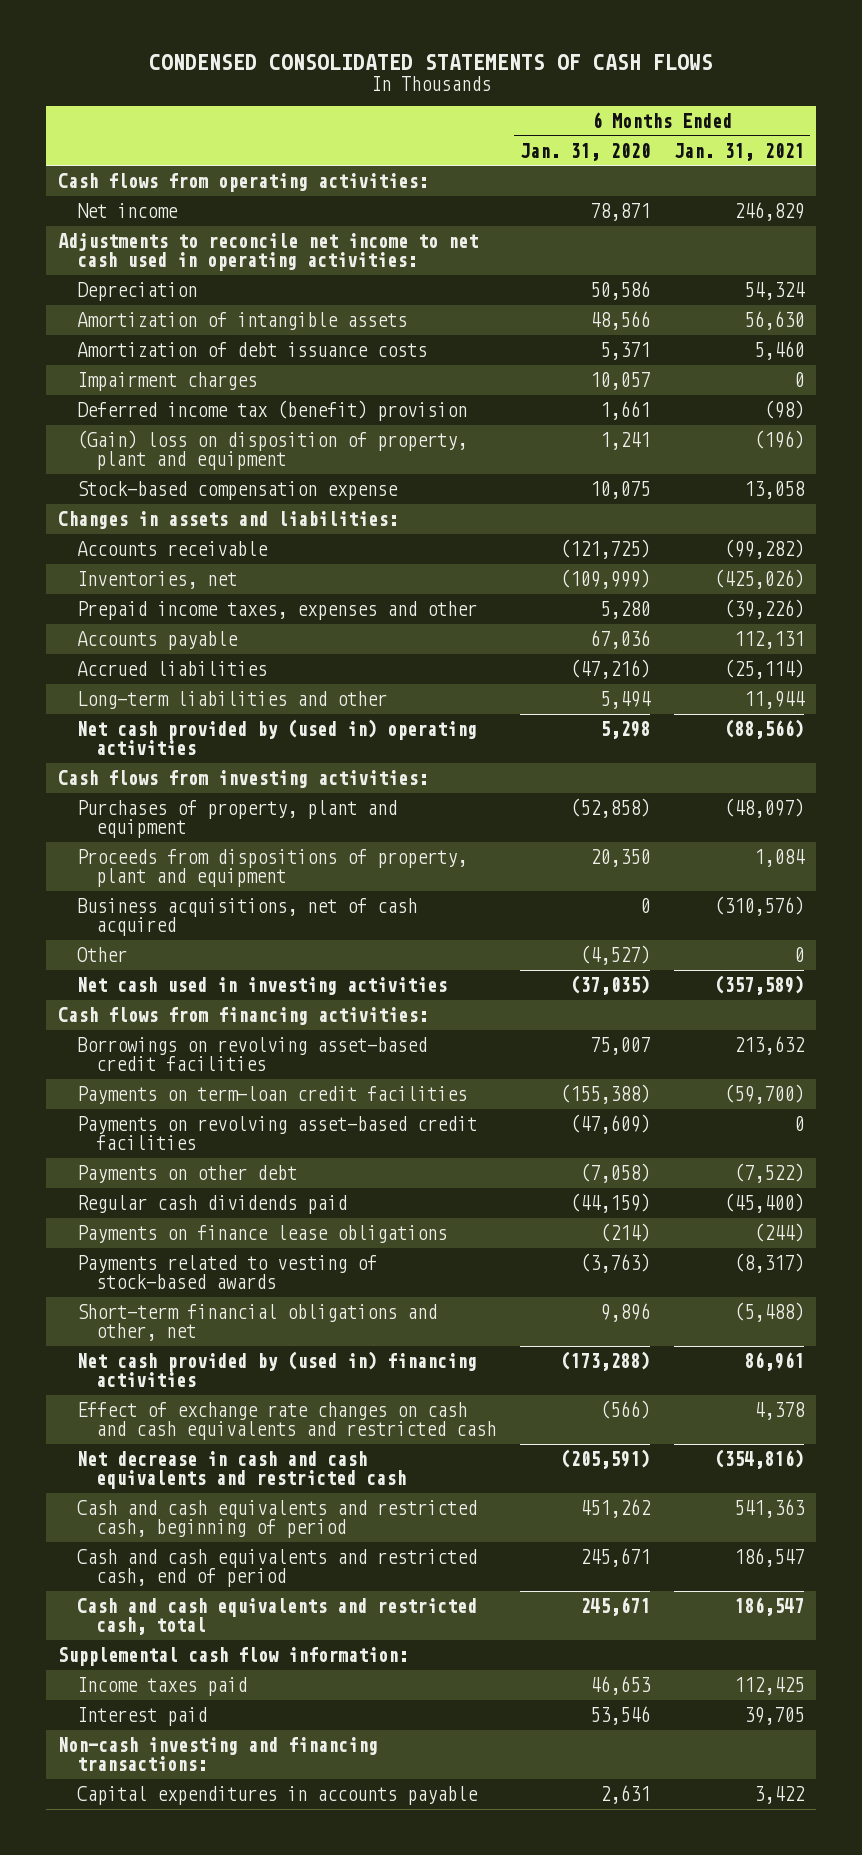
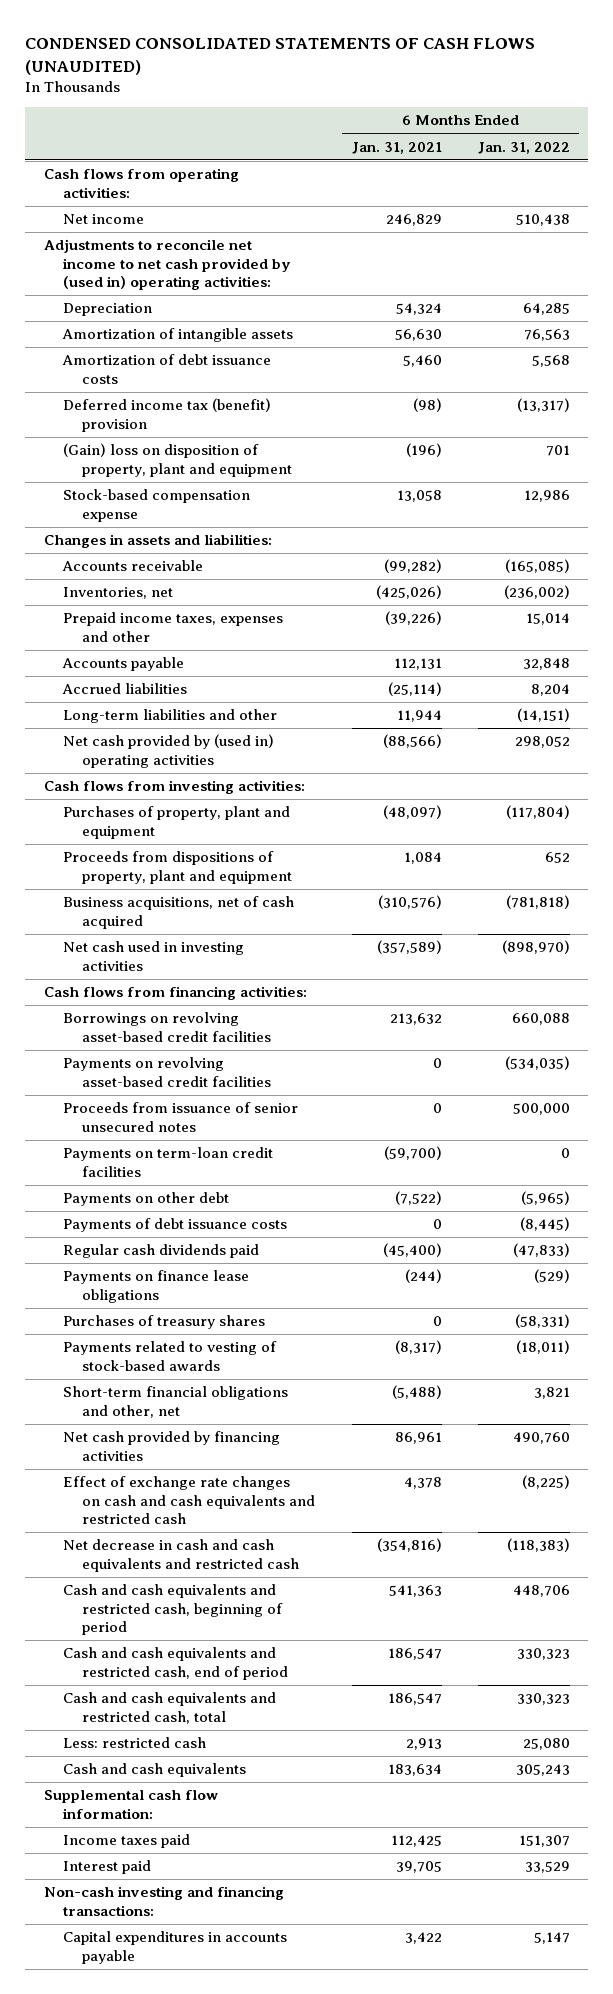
[148,54,713,71] CONDENSED CONSOLIDATED STATEMENTS OF CASH FLOWS -> [25,37,536,75] CONDENSED CONSOLIDATED STATEMENTS OF CASH FLOWS (UNAUDITED)
[520,142,651,161] Jan. 31, 2020 -> none
none -> [477,141,570,154] Jan. 31, 2022
[58,232,479,272] Adjustments to reconcile net income to net cash used in operating activities: -> [43,239,291,291] Adjustments to reconcile net income to net cash provided by (used in) operating activities:
[77,371,258,391] Impairment charges -> none
[77,946,128,962] Other -> none
none -> [62,1102,298,1132] Proceeds from issuance of senior unsecured notes
[77,1085,468,1104] Payments on term-loan credit facilities -> [62,1147,273,1177] Payments on term-loan credit facilities
none -> [62,1218,287,1233] Payments of debt issuance costs
none -> [62,1315,265,1330] Purchases of treasury shares
[77,1350,478,1388] Net cash provided by (used in) financing activities -> [62,1431,280,1461] Net cash provided by financing activities
none -> [62,1737,206,1749] Less: restricted cash
none -> [62,1763,246,1778] Cash and cash equivalents

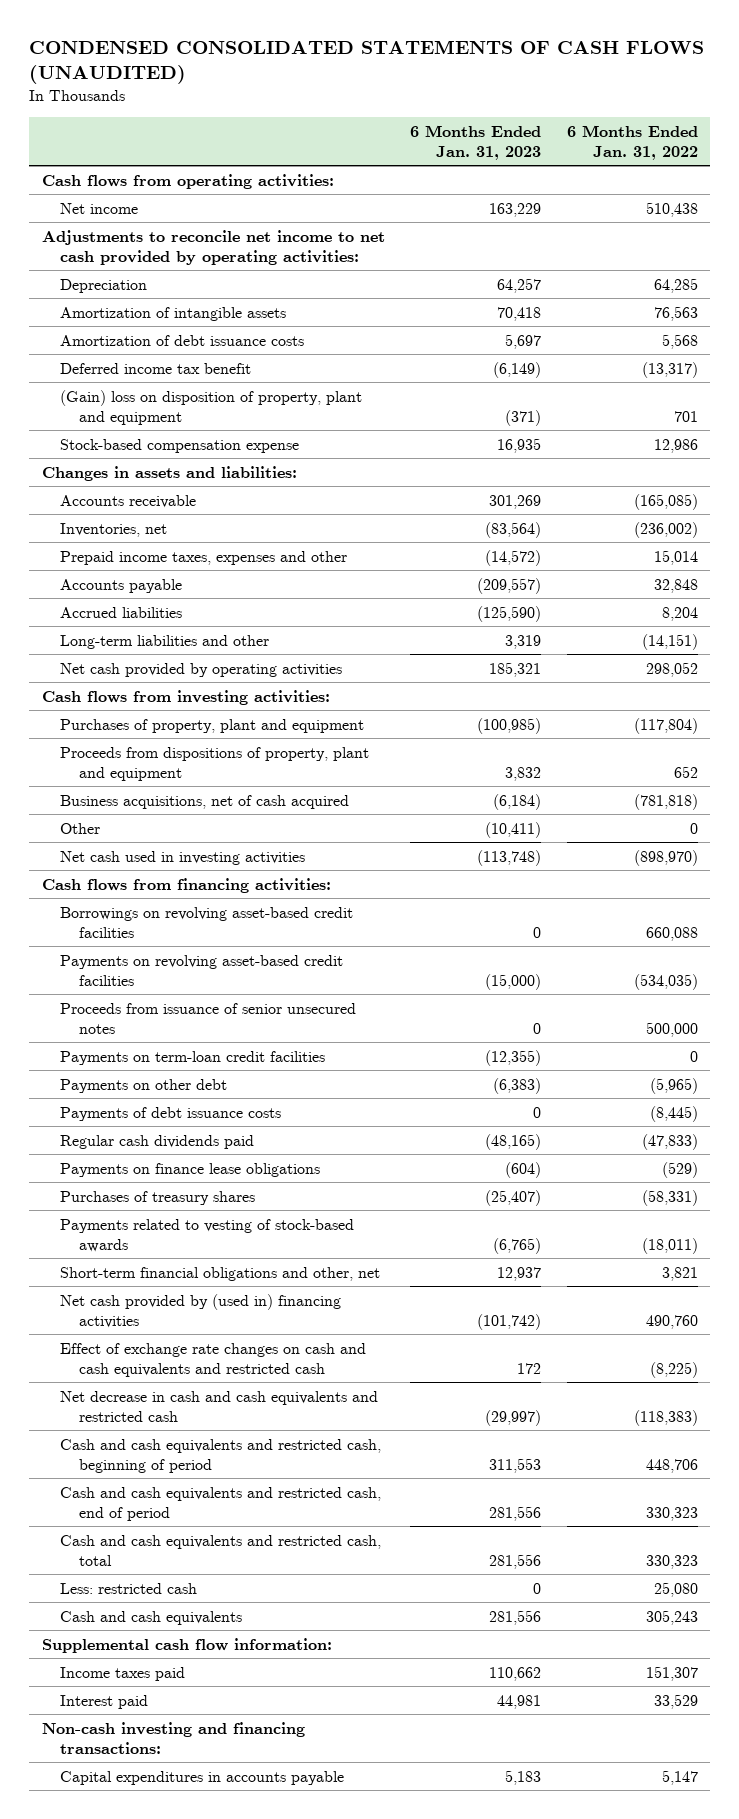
[351,141,442,154] Jan. 31, 2021 -> none
none -> [410,124,542,160] 6 Months Ended Jan. 31, 2023
[43,239,291,291] Adjustments to reconcile net income to net cash provided by (used in) operating activities: -> [41,229,385,265] Adjustments to reconcile net income to net cash provided by operating activities:
[62,398,271,432] Deferred income tax (benefit) provision -> [60,362,252,374] Deferred income tax benefit
[62,734,274,768] Net cash provided by (used in) operating activities -> [60,662,343,677] Net cash provided by operating activities
none -> [60,822,101,834] Other
[62,1431,280,1461] Net cash provided by financing activities -> [60,1293,342,1328] Net cash provided by (used in) financing activities

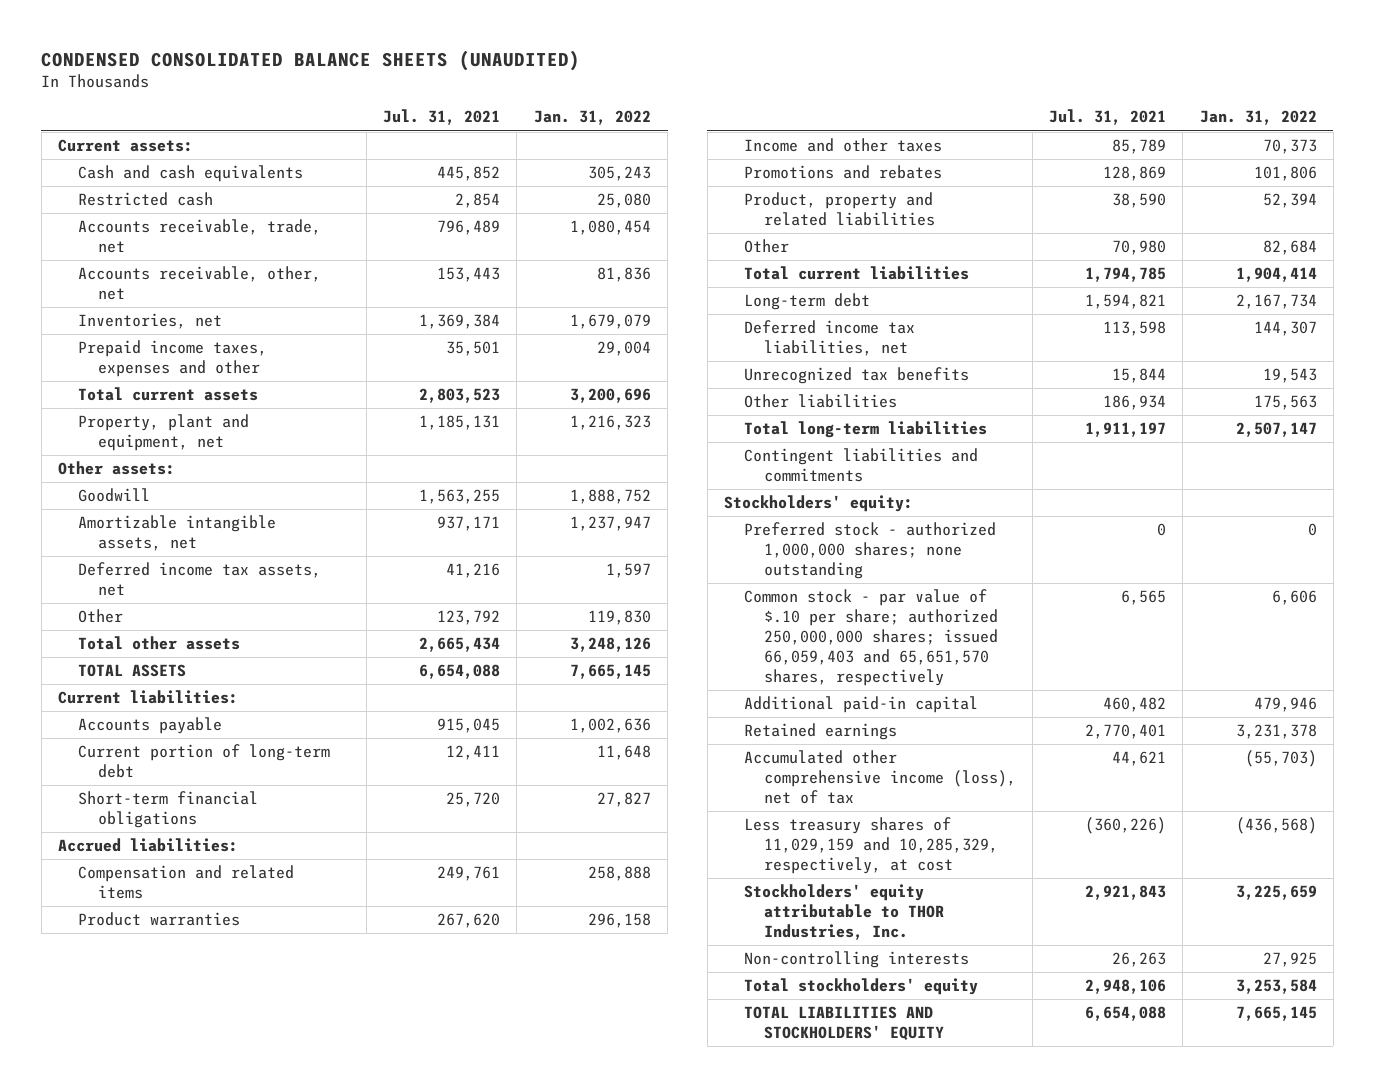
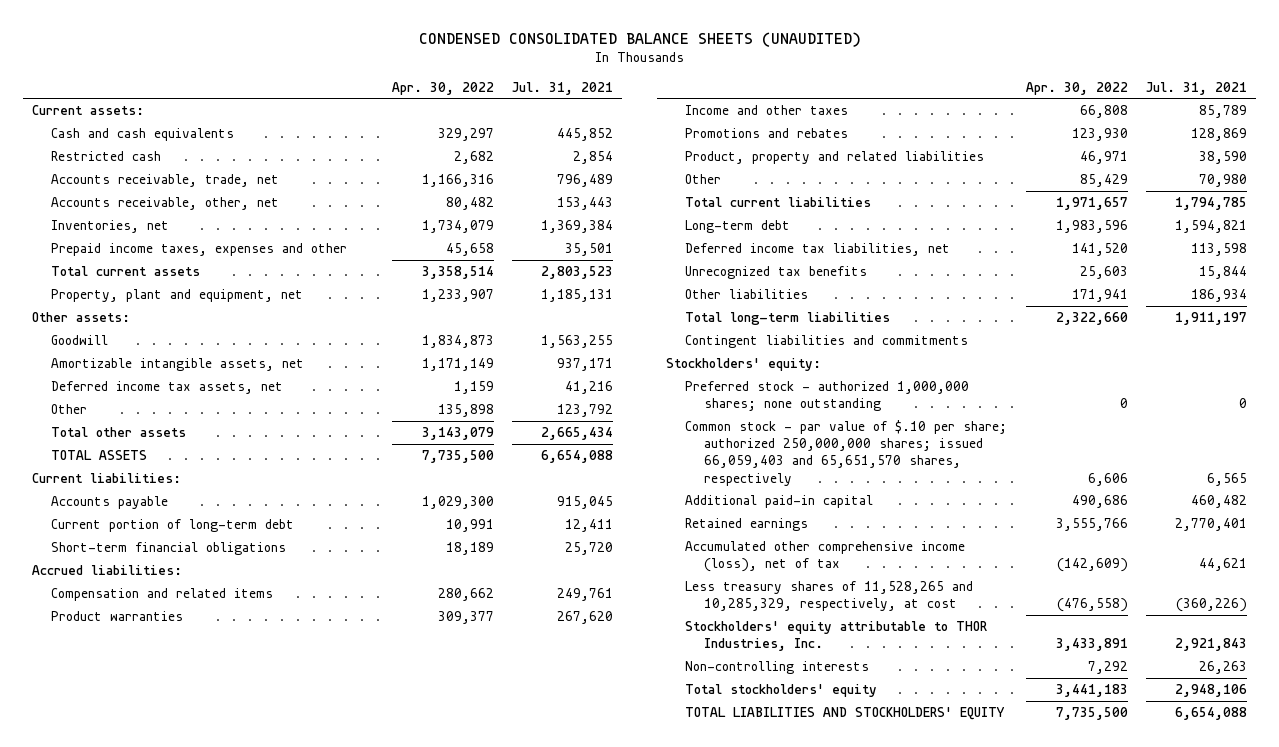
[533,110,651,126] Jan. 31, 2022 -> none
none -> [391,81,494,95] Apr. 30, 2022
[743,817,998,875] Less treasury shares of 11,029,159 and 10,285,329, respectively, at cost -> [685,580,974,612] Less treasury shares of 11,528,265 and 10,285,329, respectively, at cost

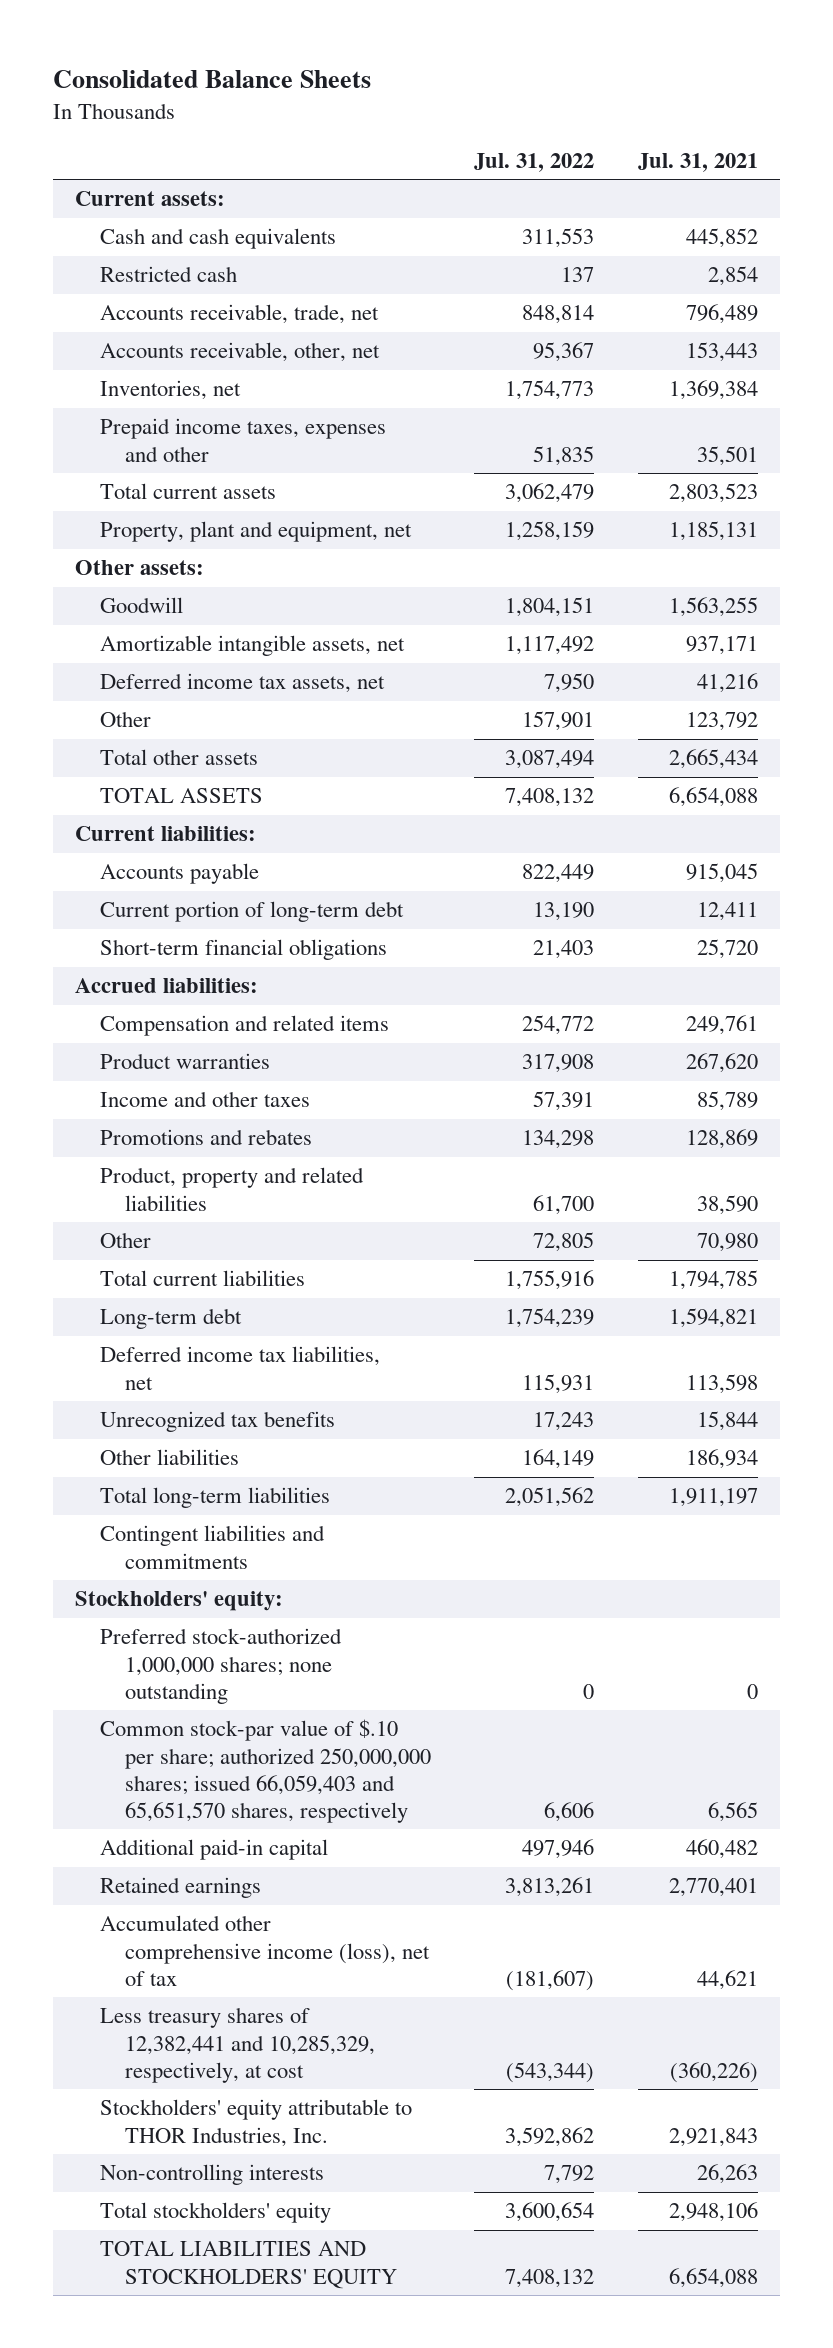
[418,31,861,47] CONDENSED CONSOLIDATED BALANCE SHEETS (UNAUDITED) -> [53,70,372,89] Consolidated Balance Sheets
[391,81,494,95] Apr. 30, 2022 -> none
none -> [474,152,595,172] Jul. 31, 2022
[685,380,970,412] Preferred stock - authorized 1,000,000 shares; none outstanding -> [99,1628,342,1704] Preferred stock-authorized 1,000,000 shares; none outstanding
[685,419,1008,486] Common stock - par value of $.10 per share; authorized 250,000,000 shares; issued 66,059,403 and 65,651,570 shares, respectively -> [99,1719,431,1823] Common stock-par value of $.10 per share; authorized 250,000,000 shares; issued 66,059,403 and 65,651,570 shares, respectively
[685,580,974,612] Less treasury shares of 11,528,265 and 10,285,329, respectively, at cost -> [99,2007,375,2083] Less treasury shares of 12,382,441 and 10,285,329, respectively, at cost

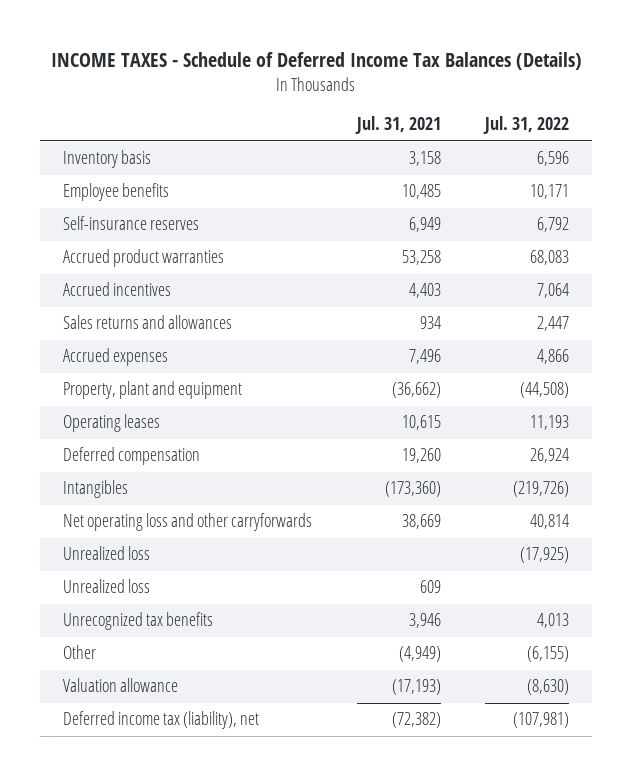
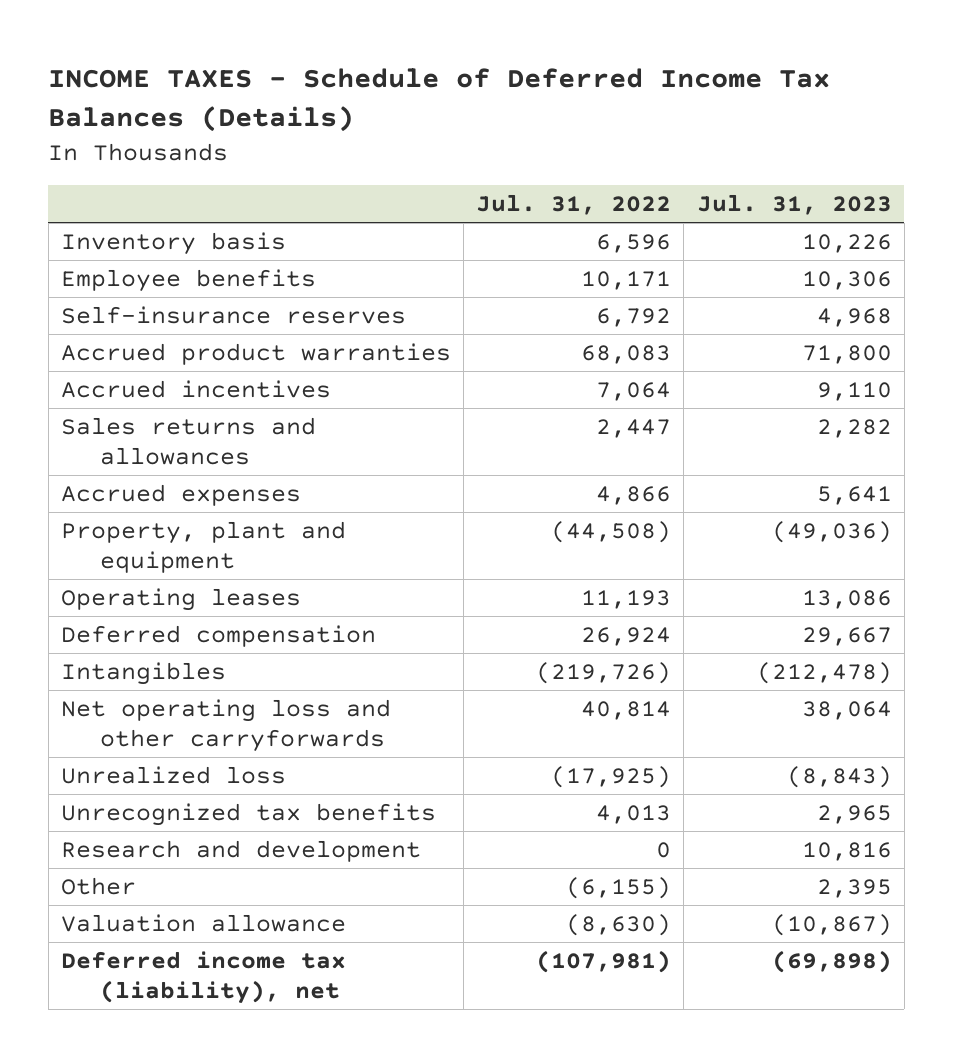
[354,116,441,135] Jul. 31, 2021 -> none
none -> [696,194,892,216] Jul. 31, 2023
[62,579,150,594] Unrealized loss -> none
none -> [61,839,422,862] Research and development

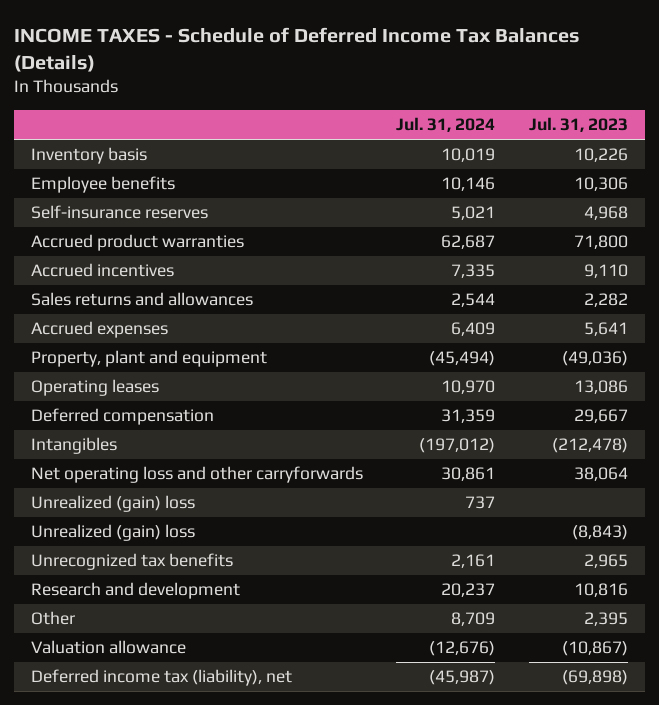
[476,194,672,216] Jul. 31, 2022 -> none
none -> [396,117,496,133] Jul. 31, 2024
none -> [31,495,196,513] Unrealized (gain) loss
[61,765,287,784] Unrealized loss -> [31,524,196,542] Unrealized (gain) loss

